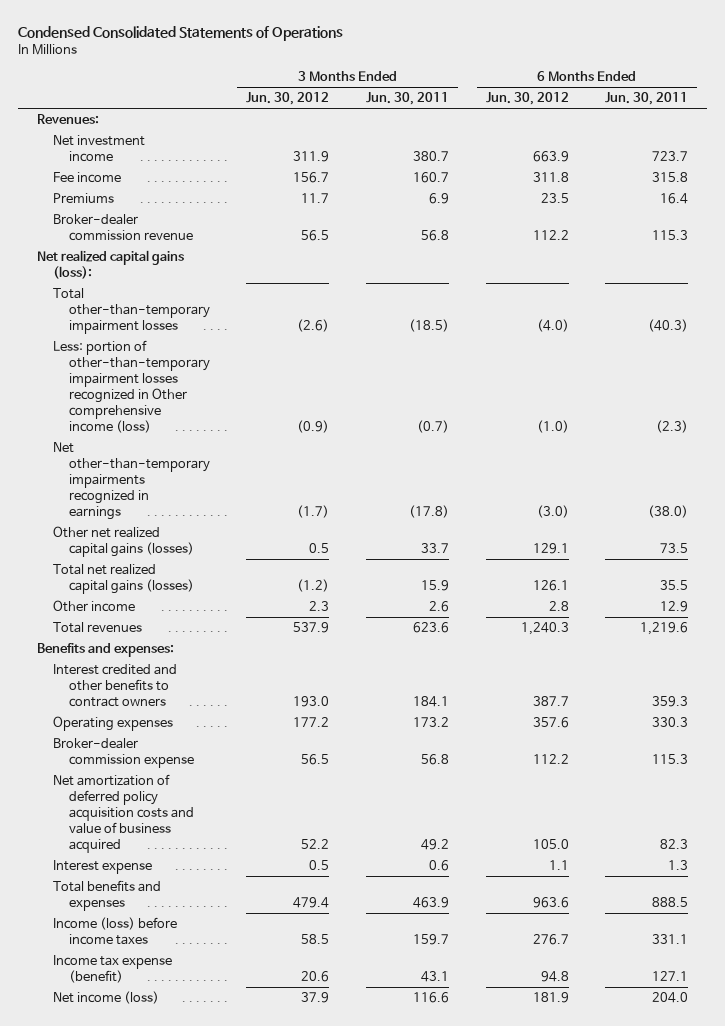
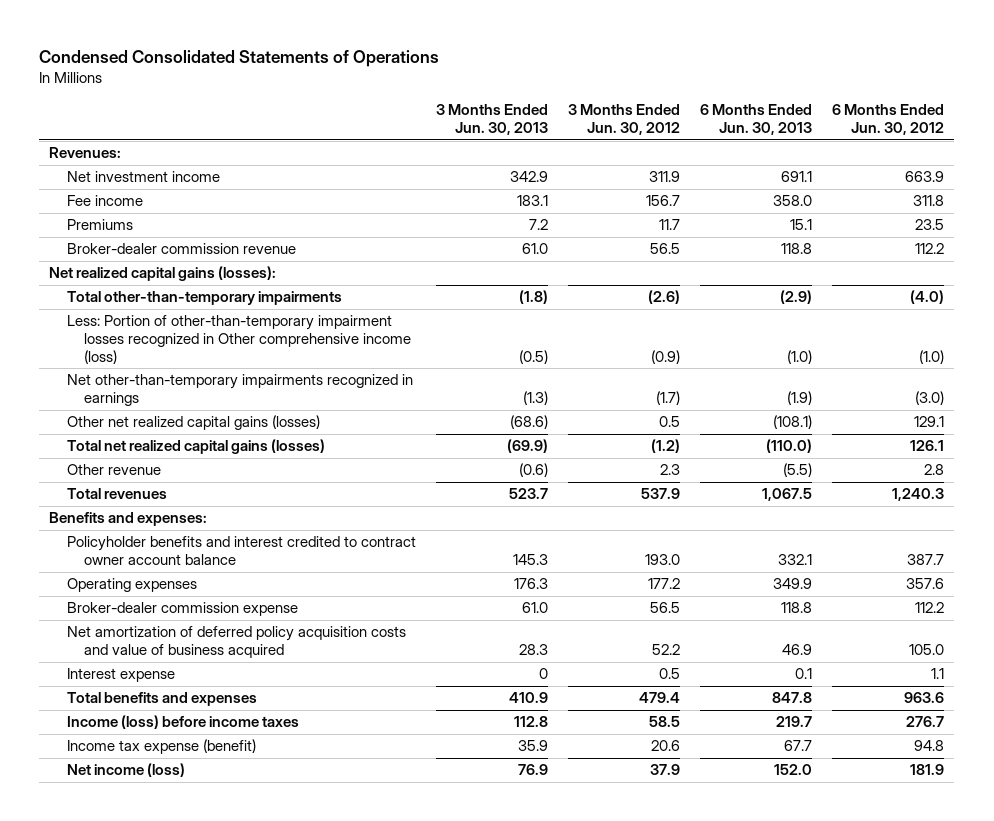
[366,92,450,106] Jun. 30, 2011 -> none
[605,92,689,106] Jun. 30, 2011 -> none
none -> [436,104,549,136] 3 Months Ended Jun. 30, 2013
none -> [700,104,813,136] 6 Months Ended Jun. 30, 2013
[36,249,184,279] Net realized capital gains (loss): -> [49,266,277,282] Net realized capital gains (losses):
[52,287,210,334] Total other-than-temporary impairment losses -> [66,291,342,306] Total other-than-temporary impairments
[52,339,210,433] Less: portion of other-than-temporary impairment losses recognized in Other comprehensive income (loss) -> [66,315,412,364] Less: Portion of other-than-temporary impairment losses recognized in Other comprehensive income (loss)
[52,599,135,612] Other income -> [66,464,161,476] Other revenue
[52,663,177,707] Interest credited and other benefits to contract owners -> [66,536,416,566] Policyholder benefits and interest credited to contract owner account balance

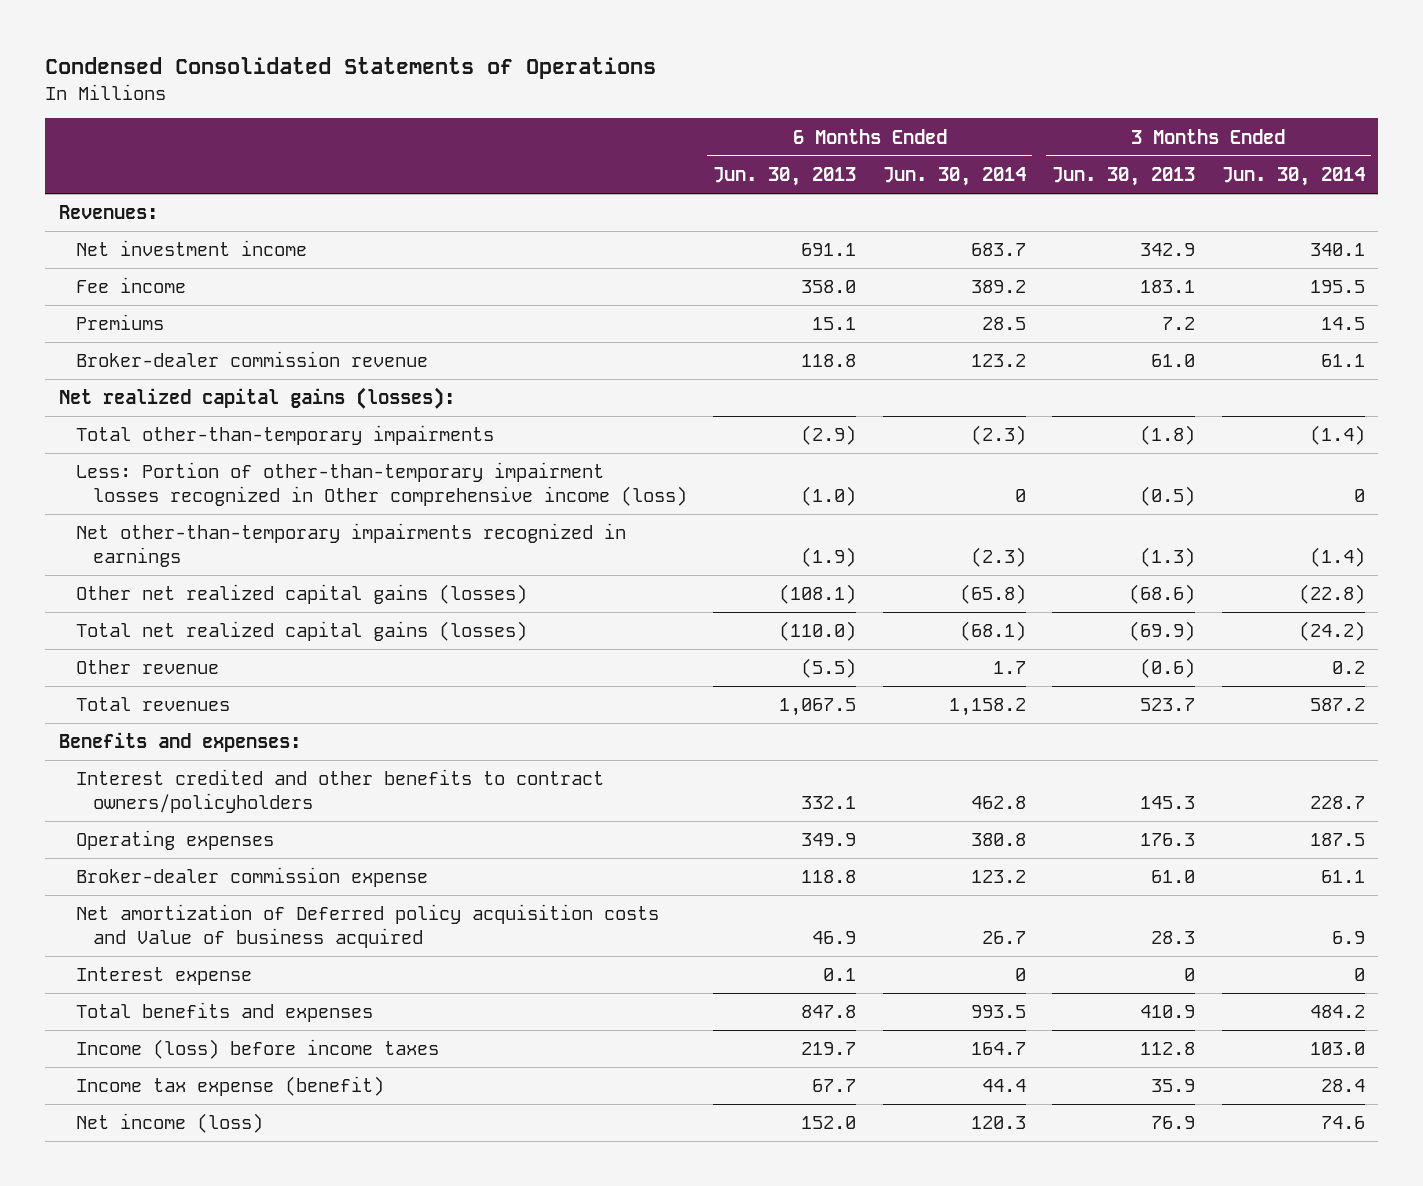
[568,104,681,136] 3 Months Ended Jun. 30, 2012 -> none
[832,104,945,136] 6 Months Ended Jun. 30, 2012 -> none
none -> [882,167,1026,187] Jun. 30, 2014
none -> [1221,167,1365,187] Jun. 30, 2014
[66,536,416,566] Policyholder benefits and interest credited to contract owner account balance -> [75,769,604,813] Interest credited and other benefits to contract owners/policyholders
[66,626,406,659] Net amortization of deferred policy acquisition costs and value of business acquired -> [75,904,659,948] Net amortization of Deferred policy acquisition costs and Value of business acquired

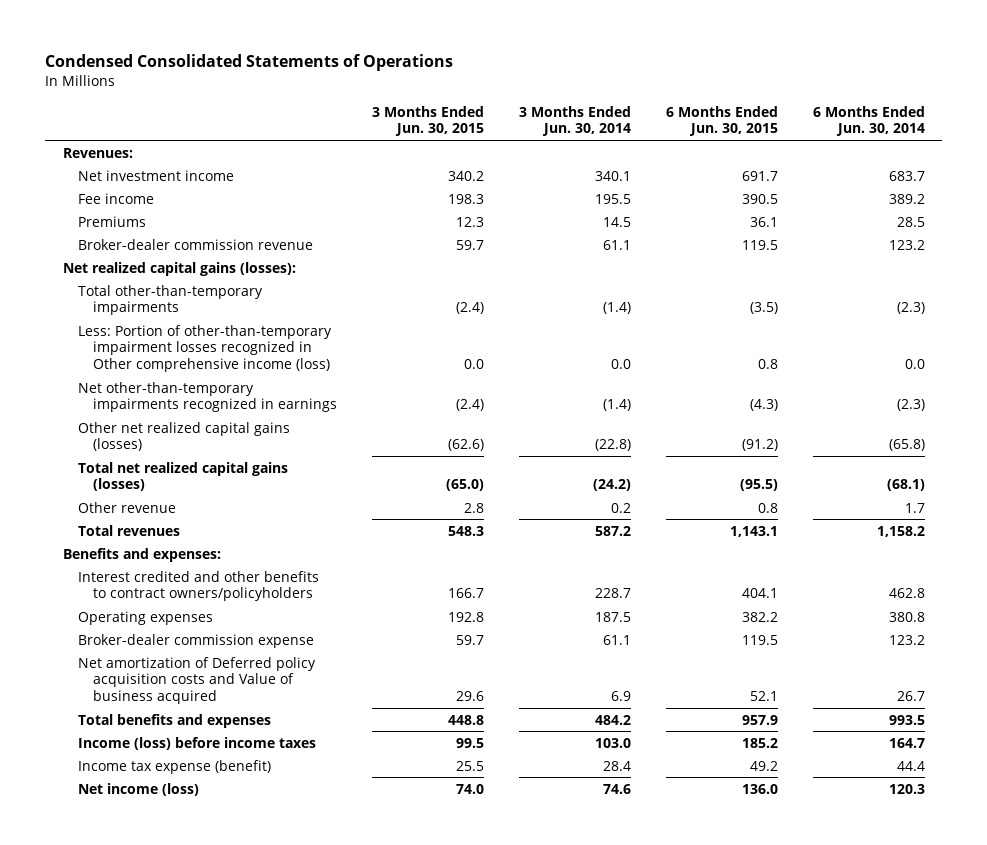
[713,167,857,187] Jun. 30, 2013 -> none
[1052,167,1196,187] Jun. 30, 2013 -> none
none -> [371,105,484,137] 3 Months Ended Jun. 30, 2015
none -> [665,105,778,137] 6 Months Ended Jun. 30, 2015
[1014,488,1026,502] 0 -> [904,359,925,370] 0.0
[1353,488,1365,502] 0 -> [610,359,631,370] 0.0
[75,967,252,986] Interest expense -> none

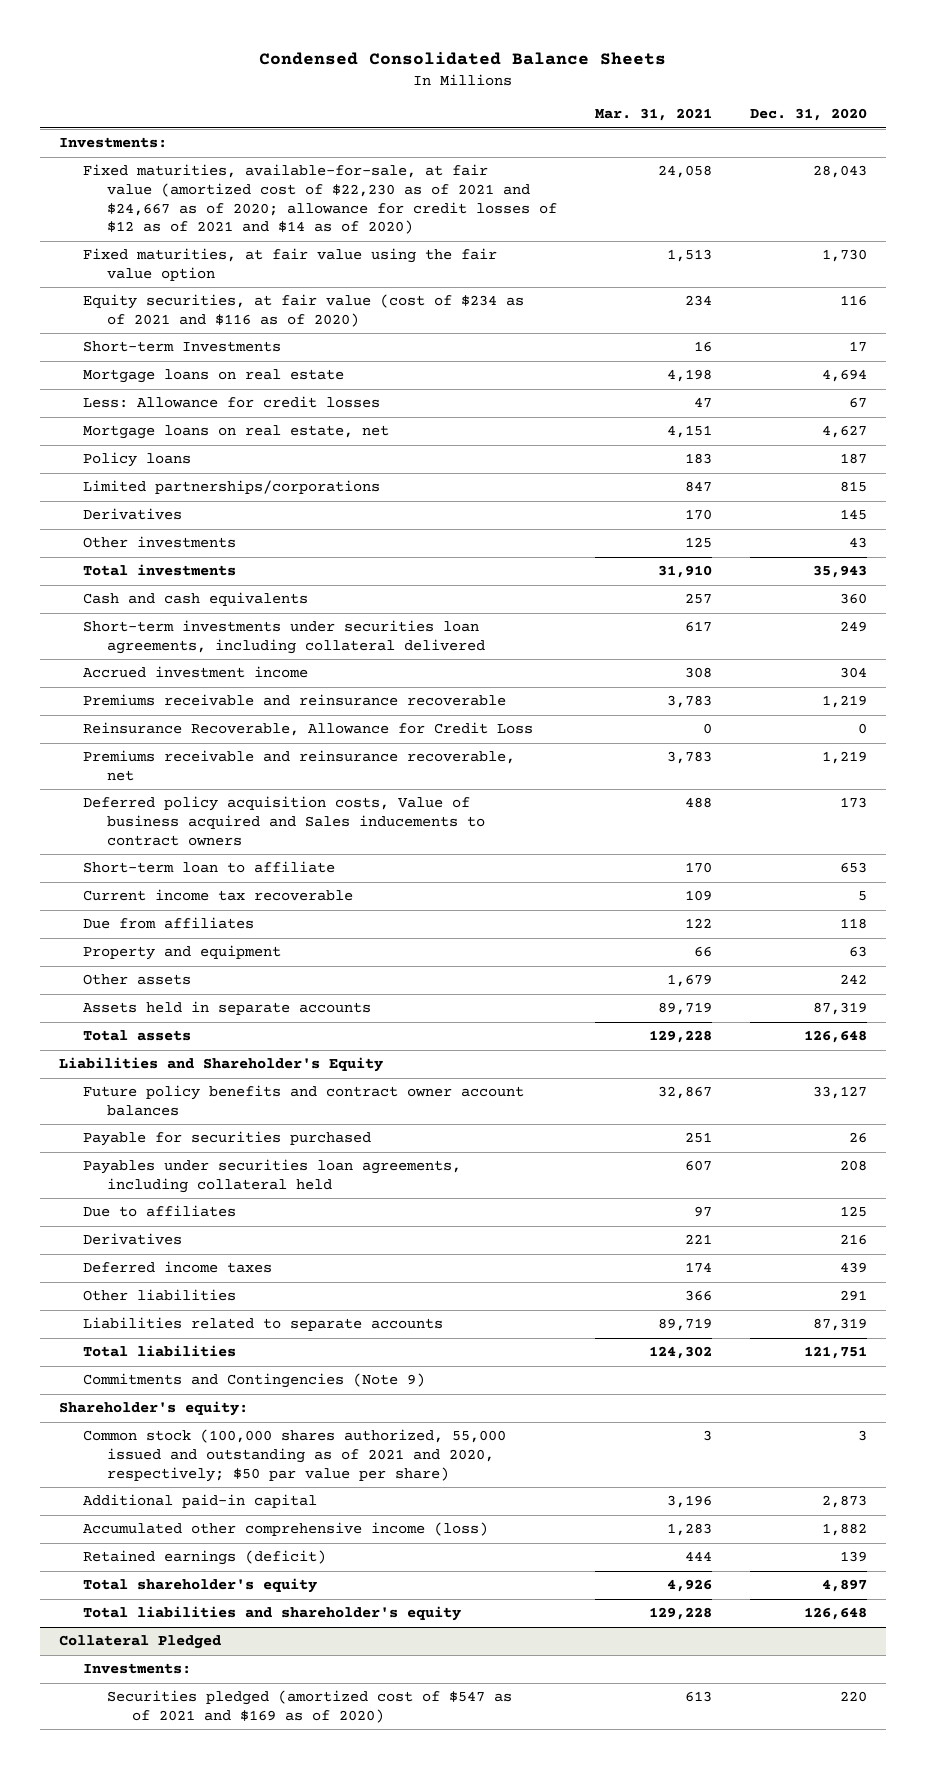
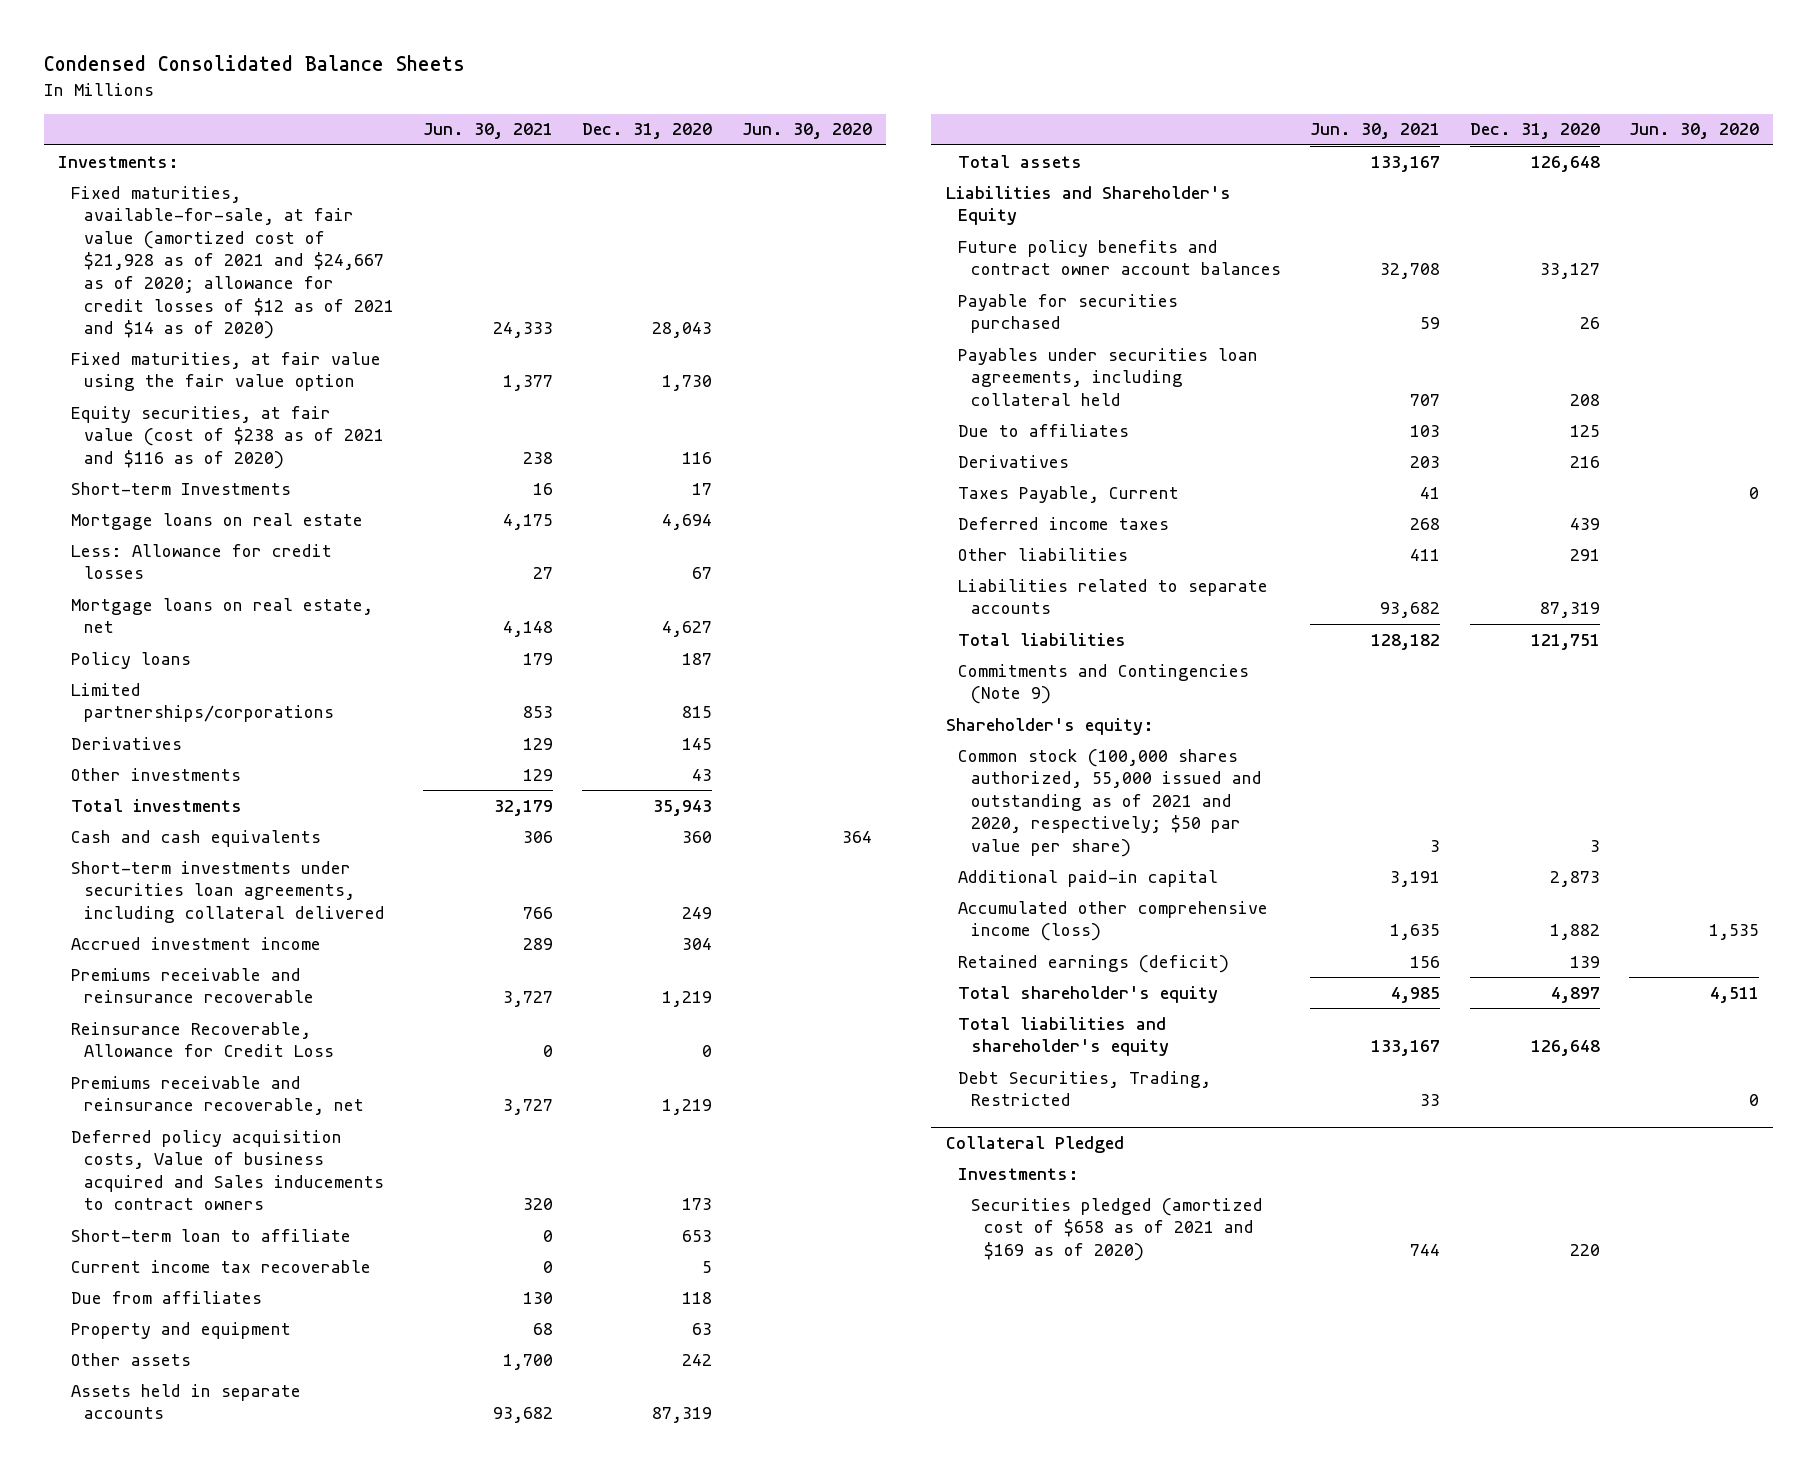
[595,108,713,122] Mar. 31, 2021 -> none
none -> [422,123,553,140] Jun. 30, 2021
none -> [741,123,872,140] Jun. 30, 2020
[82,164,558,235] Fixed maturities, available-for-sale, at fair value (amortized cost of $22,230 as of 2021 and $24,667 as of 2020; allowance for credit losses of $12 as of 2021 and $14 as of 2020) -> [70,185,394,340] Fixed maturities, available-for-sale, at fair value (amortized cost of $21,928 as of 2021 and $24,667 as of 2020; allowance for credit losses of $12 as of 2021 and $14 as of 2020)
[82,294,524,327] Equity securities, at fair value (cost of $234 as of 2021 and $116 as of 2020) -> [70,405,384,469] Equity securities, at fair value (cost of $238 as of 2021 and $116 as of 2020)
none -> [958,485,1180,503] Taxes Payable, Current
none -> [958,1070,1212,1107] Debt Securities, Trading, Restricted
[107,1690,513,1723] Securities pledged (amortized cost of $547 as of 2021 and $169 as of 2020) -> [970,1197,1263,1261] Securities pledged (amortized cost of $658 as of 2021 and $169 as of 2020)

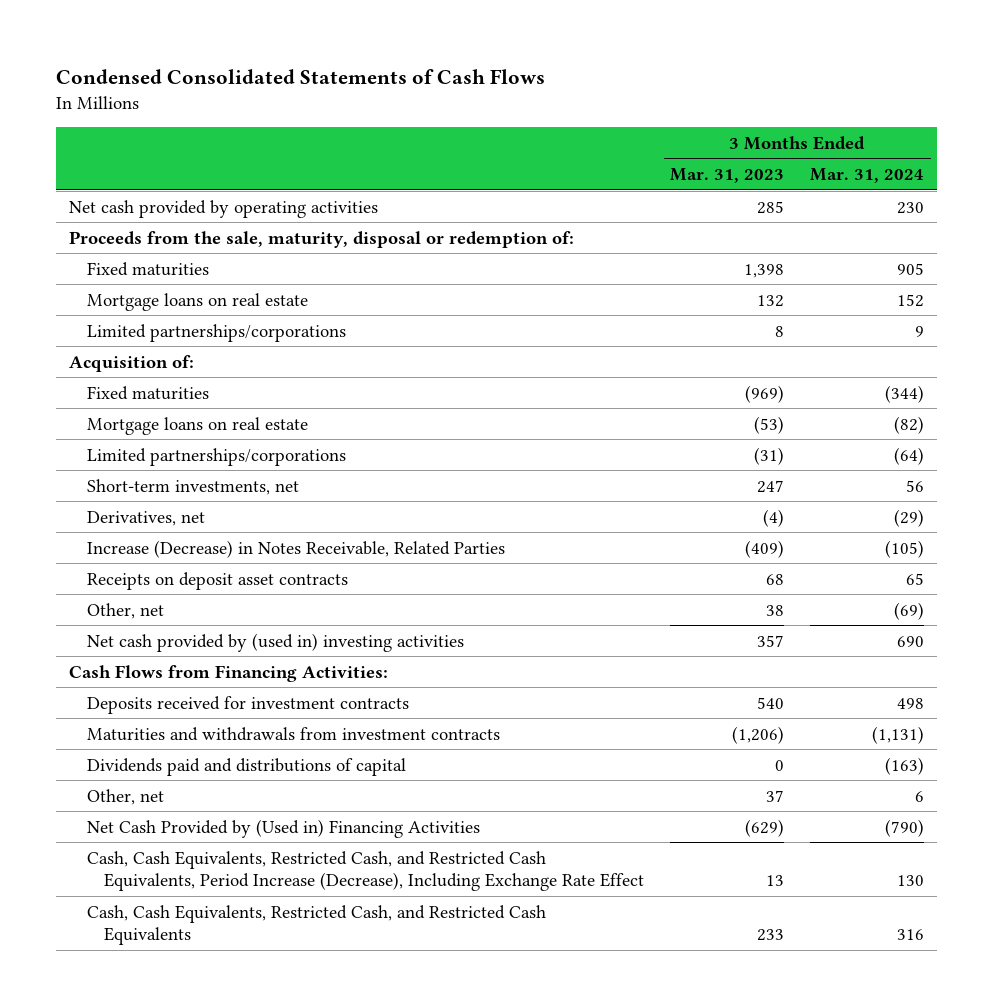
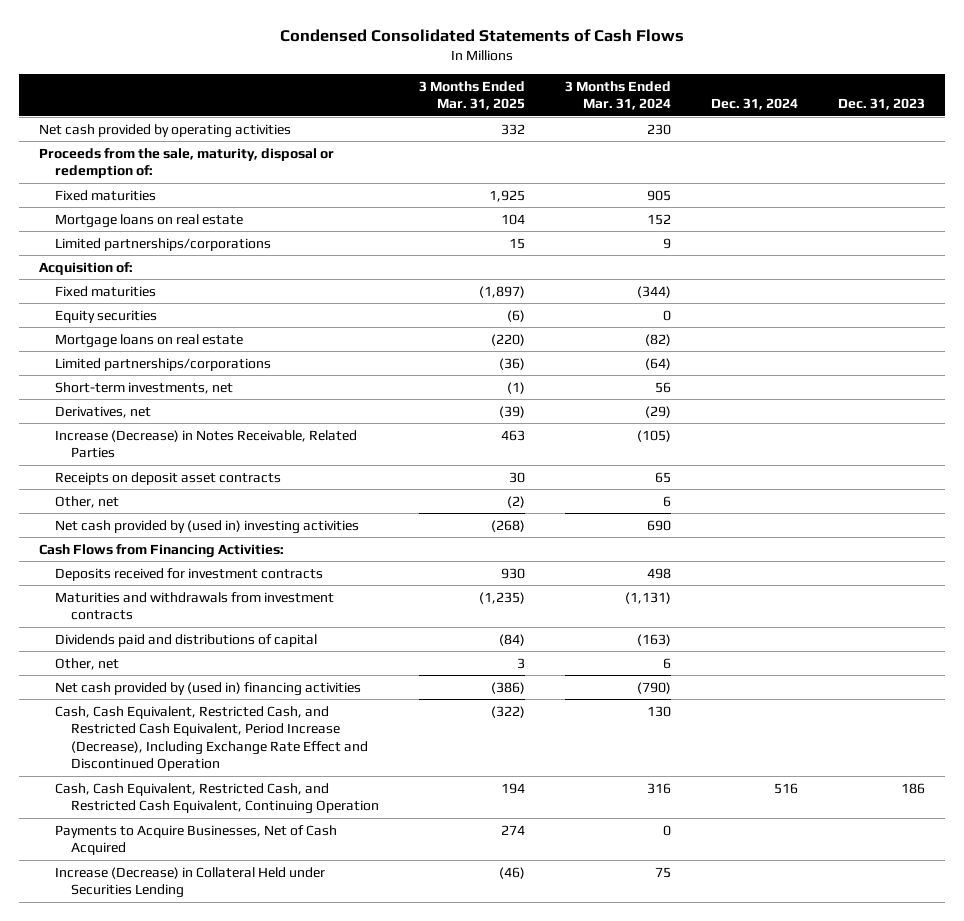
[670,168,785,184] Mar. 31, 2023 -> none
none -> [419,80,526,111] 3 Months Ended Mar. 31, 2025
none -> [710,98,798,111] Dec. 31, 2024
none -> [837,98,925,111] Dec. 31, 2023
none -> [55,309,158,323] Equity securities
[894,601,925,620] (69) -> [662,495,671,507] 6
[86,818,480,838] Net Cash Provided by (Used in) Financing Activities -> [55,681,362,696] Net cash provided by (used in) financing activities
[86,850,645,892] Cash, Cash Equivalents, Restricted Cash, and Restricted Cash Equivalents, Period Increase (Decrease), Including Exchange Rate Effect -> [55,705,369,772] Cash, Cash Equivalent, Restricted Cash, and Restricted Cash Equivalent, Period Increase (Decrease), Including Exchange Rate Effect and Discontinued Operation
[86,904,546,946] Cash, Cash Equivalents, Restricted Cash, and Restricted Cash Equivalents -> [55,782,380,815] Cash, Cash Equivalent, Restricted Cash, and Restricted Cash Equivalent, Continuing Operation
none -> [55,824,338,856] Payments to Acquire Businesses, Net of Cash Acquired
none -> [55,866,326,899] Increase (Decrease) in Collateral Held under Securities Lending

